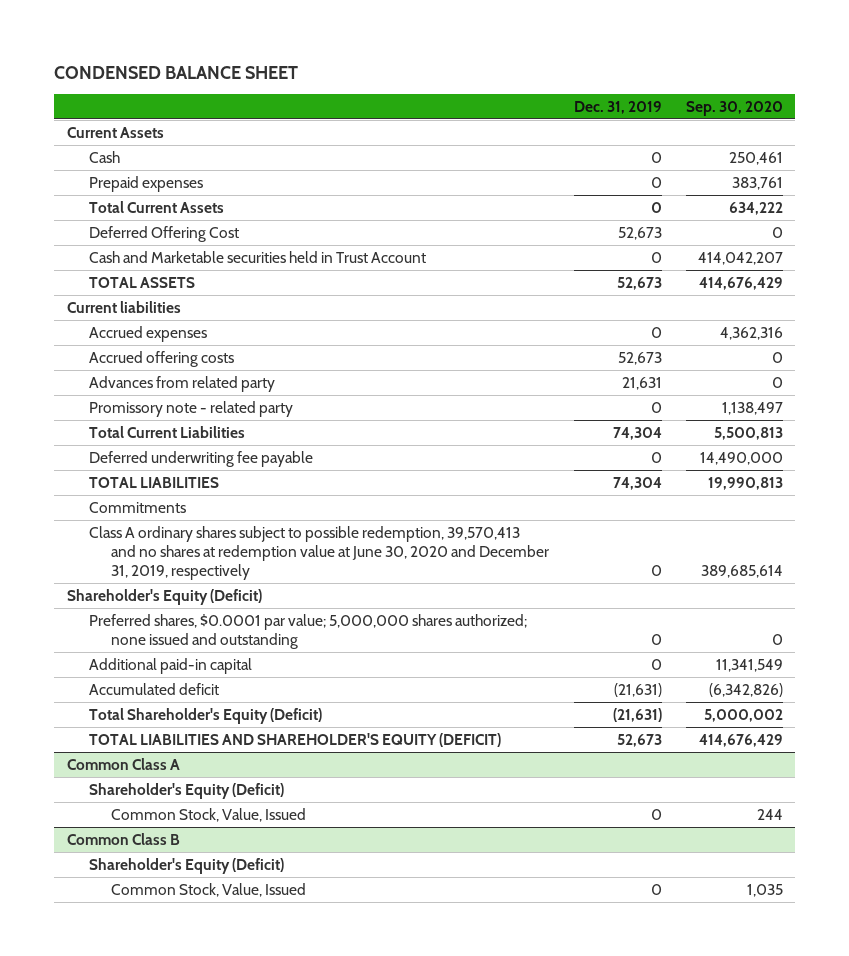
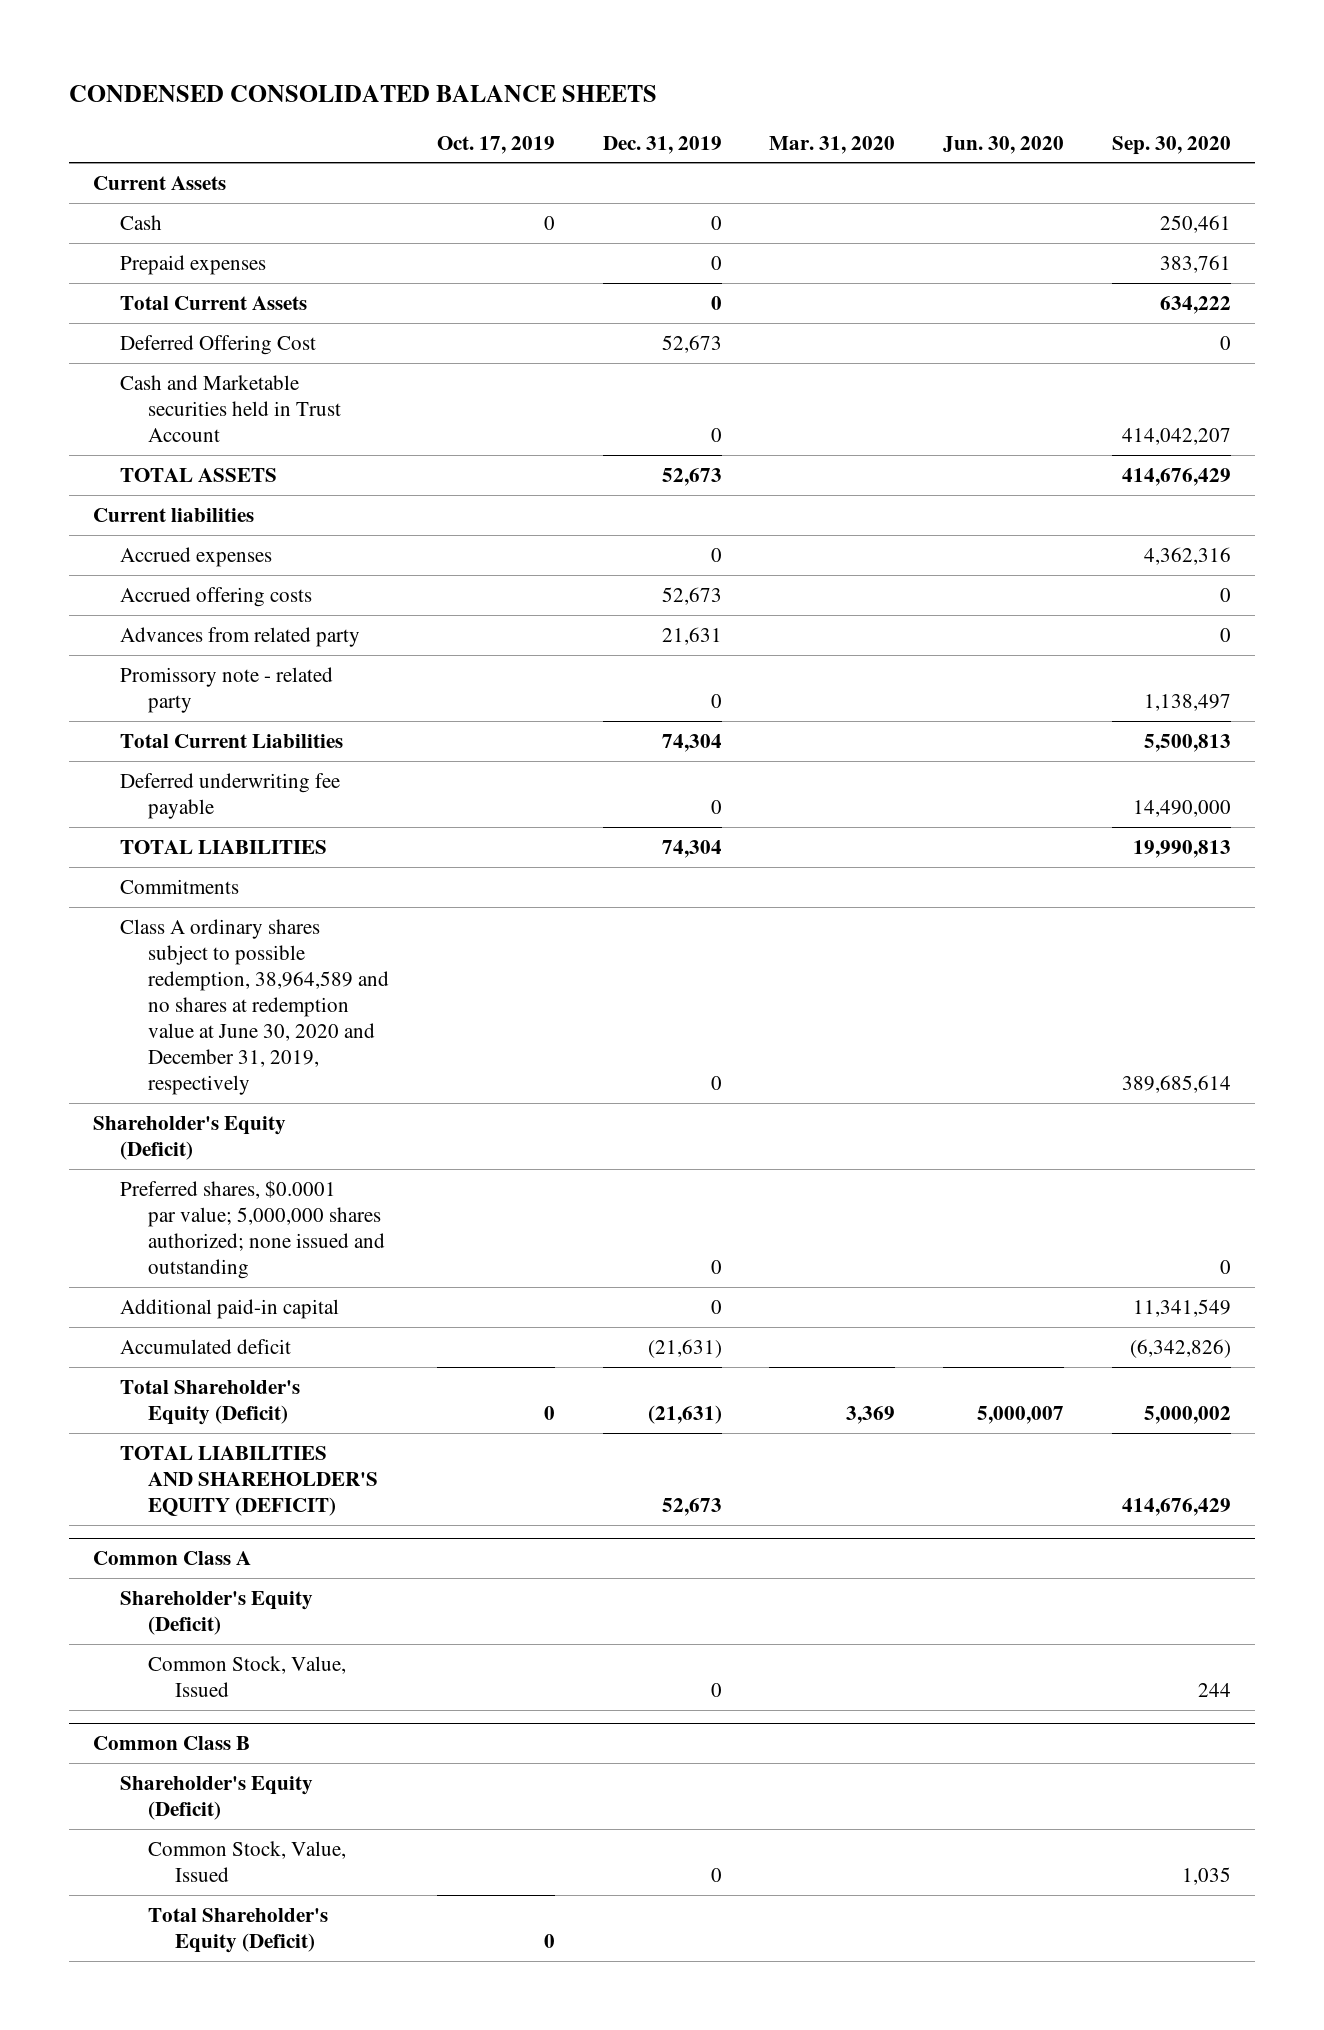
[54,65,299,79] CONDENSED BALANCE SHEET -> [68,84,657,102] CONDENSED CONSOLIDATED BALANCE SHEETS
none -> [436,135,555,154] Oct. 17, 2019
none -> [769,135,896,154] Mar. 31, 2020
none -> [943,135,1065,154] Jun. 30, 2020
[89,525,550,580] Class A ordinary shares subject to possible redemption, 39,570,413 and no shares at redemption value at June 30, 2020 and December 31, 2019, respectively -> [120,918,389,1095] Class A ordinary shares subject to possible redemption, 38,964,589 and no shares at redemption value at June 30, 2020 and December 31, 2019, respectively
none -> [147,1907,328,1953] Total Shareholder's Equity (Deficit)

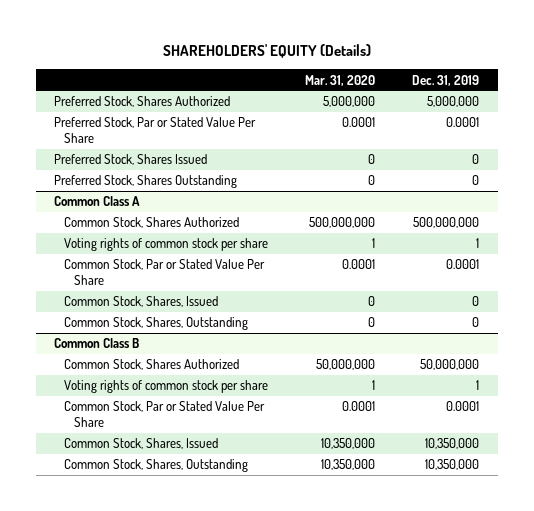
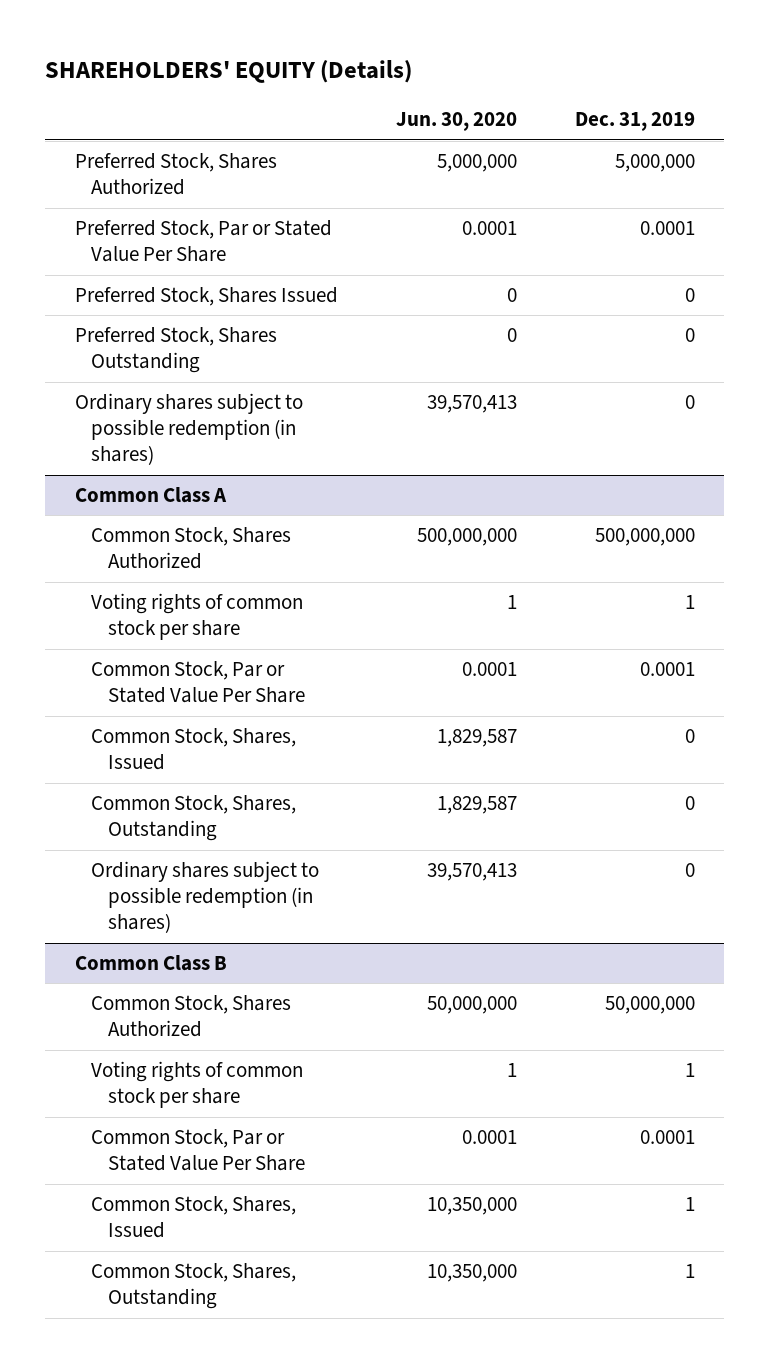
[305,74,376,86] Mar. 31, 2020 -> none
none -> [395,112,517,132] Jun. 30, 2020
none -> [74,393,303,466] Ordinary shares subject to possible redemption (in shares)
none -> [91,861,320,934] Ordinary shares subject to possible redemption (in shares)
[425,438,480,450] 10,350,000 -> [685,1197,696,1212] 1
[425,459,480,471] 10,350,000 -> [685,1264,696,1279] 1

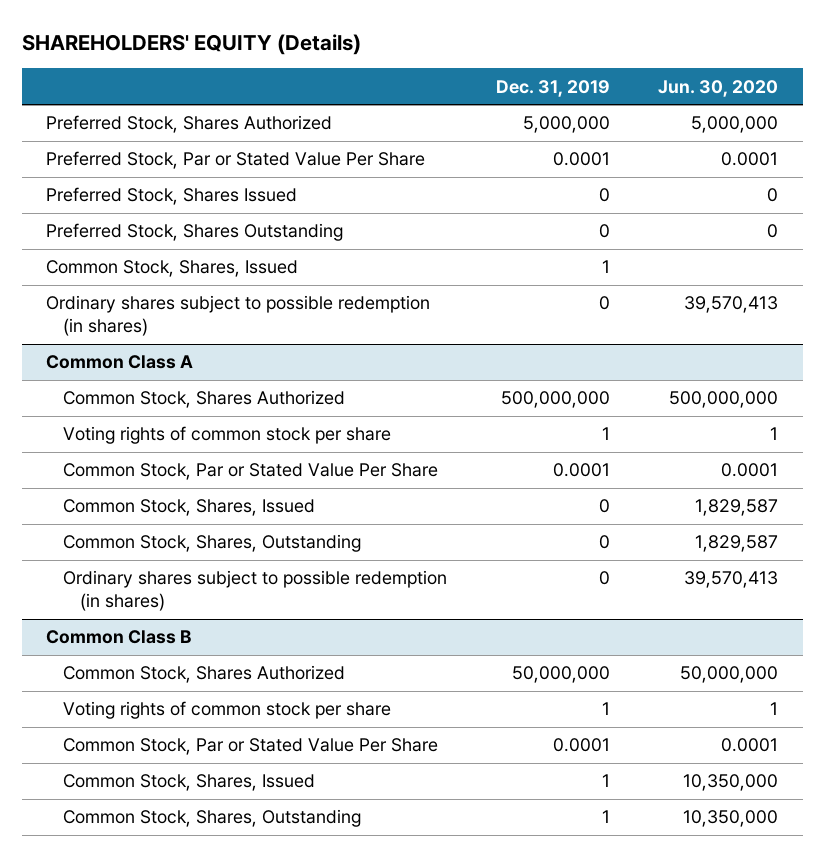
none -> [46,260,299,278] Common Stock, Shares, Issued

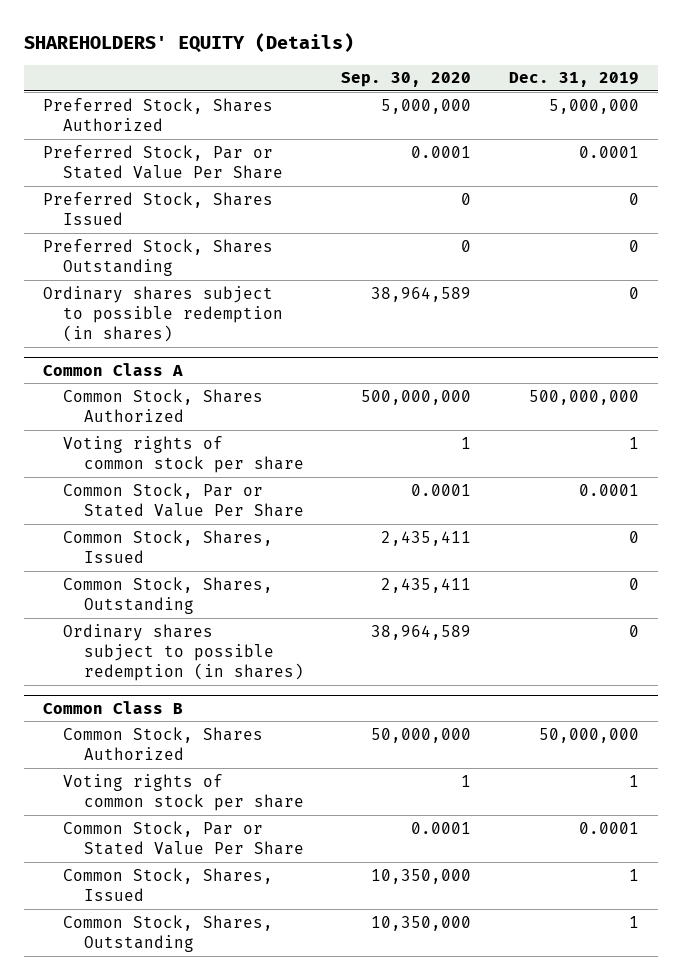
[658,79,779,97] Jun. 30, 2020 -> none
none -> [341,72,472,88] Sep. 30, 2020
[46,260,299,278] Common Stock, Shares, Issued -> none

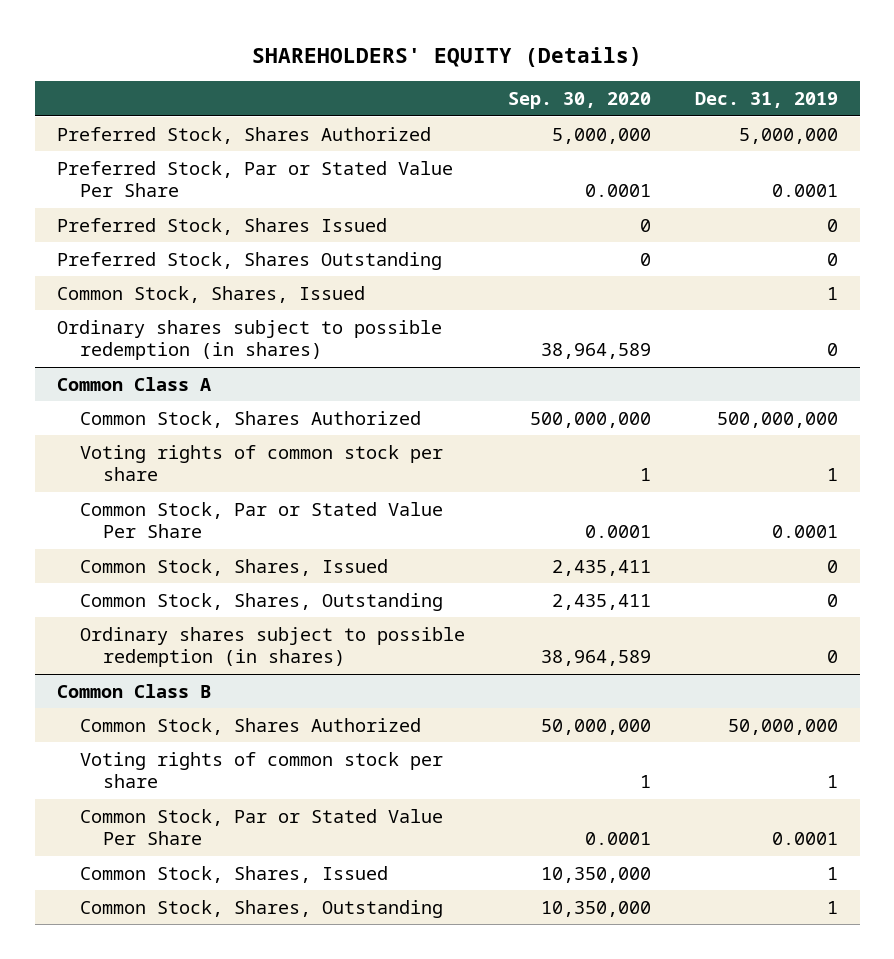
none -> [56,285,365,303] Common Stock, Shares, Issued

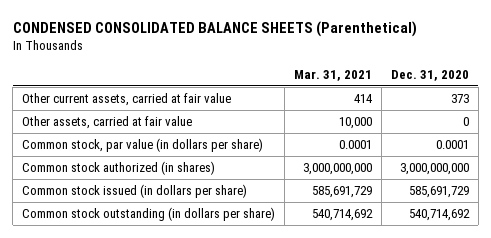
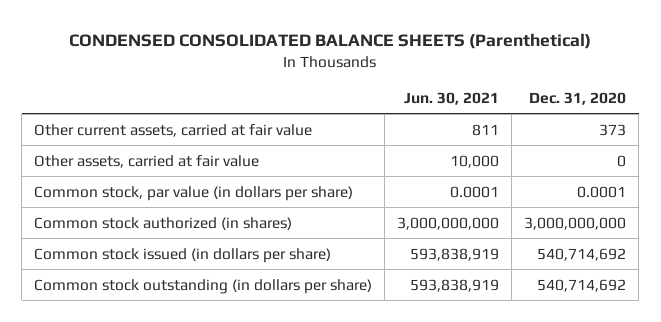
[294,69,373,81] Mar. 31, 2021 -> none
none -> [404,91,500,105] Jun. 30, 2021
[408,186,469,199] 585,691,729 -> [537,247,627,261] 540,714,692

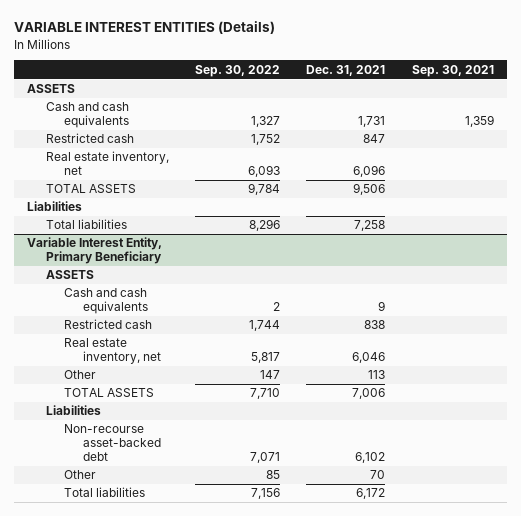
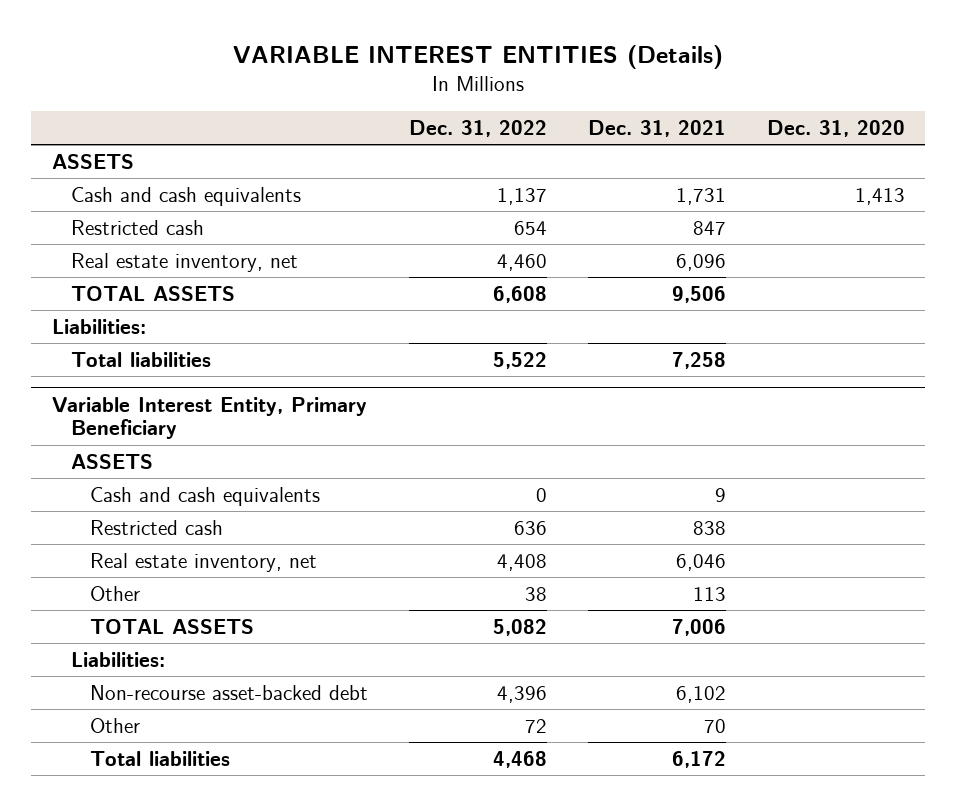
[195,64,281,77] Sep. 30, 2022 -> none
[411,64,494,77] Sep. 30, 2021 -> none
none -> [409,119,548,137] Dec. 31, 2022
none -> [766,119,905,137] Dec. 31, 2020
[27,201,83,212] Liabilities -> [51,318,146,334] Liabilities:
[45,405,101,416] Liabilities -> [71,651,166,667] Liabilities:

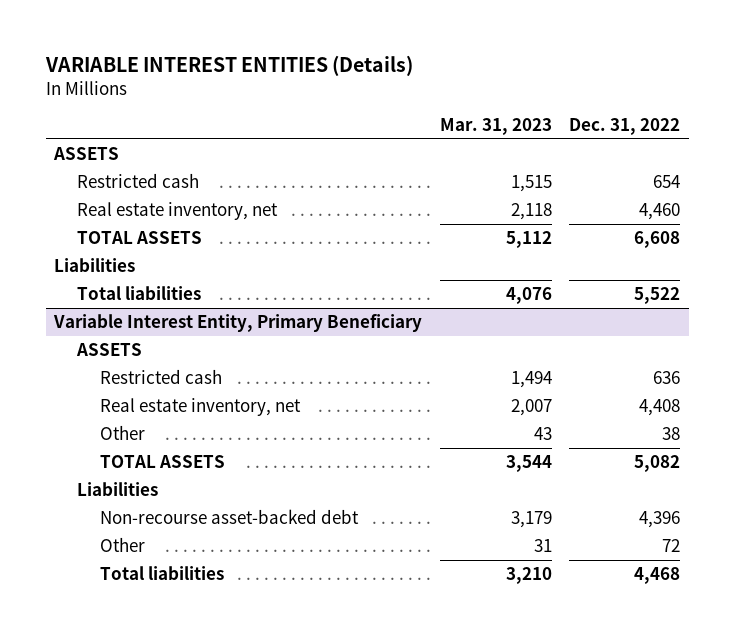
[587,119,726,137] Dec. 31, 2021 -> none
[766,119,905,137] Dec. 31, 2020 -> none
none -> [439,118,552,136] Mar. 31, 2023
[71,186,302,206] Cash and cash equivalents -> none
[51,318,146,334] Liabilities: -> [54,257,136,272] Liabilities
[90,486,321,506] Cash and cash equivalents -> none
[71,651,166,667] Liabilities: -> [76,481,158,496] Liabilities

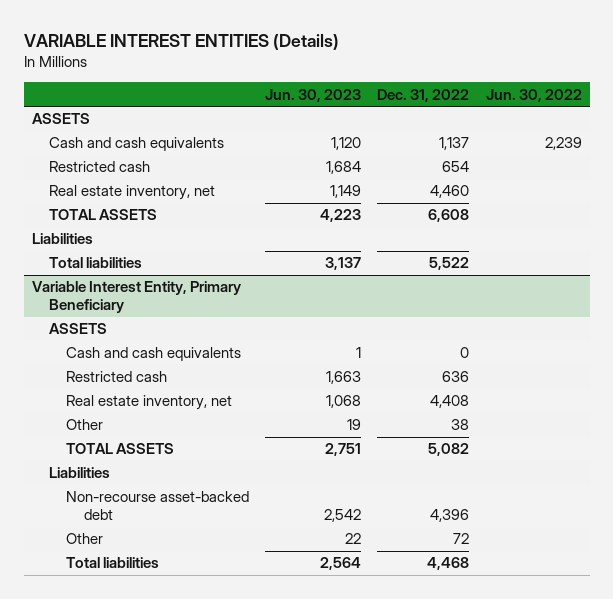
[439,118,552,136] Mar. 31, 2023 -> none
none -> [265,88,362,102] Jun. 30, 2023
none -> [485,88,582,102] Jun. 30, 2022
none -> [49,137,225,152] Cash and cash equivalents
none -> [66,347,242,362] Cash and cash equivalents

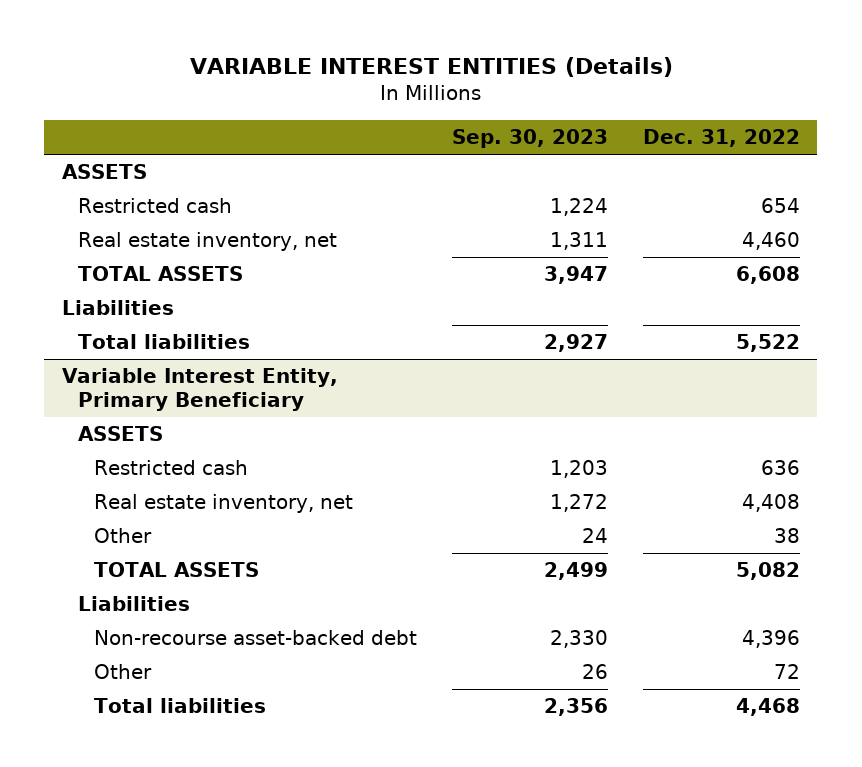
[265,88,362,102] Jun. 30, 2023 -> none
[485,88,582,102] Jun. 30, 2022 -> none
none -> [451,128,608,148] Sep. 30, 2023
[49,137,225,152] Cash and cash equivalents -> none
[66,347,242,362] Cash and cash equivalents -> none

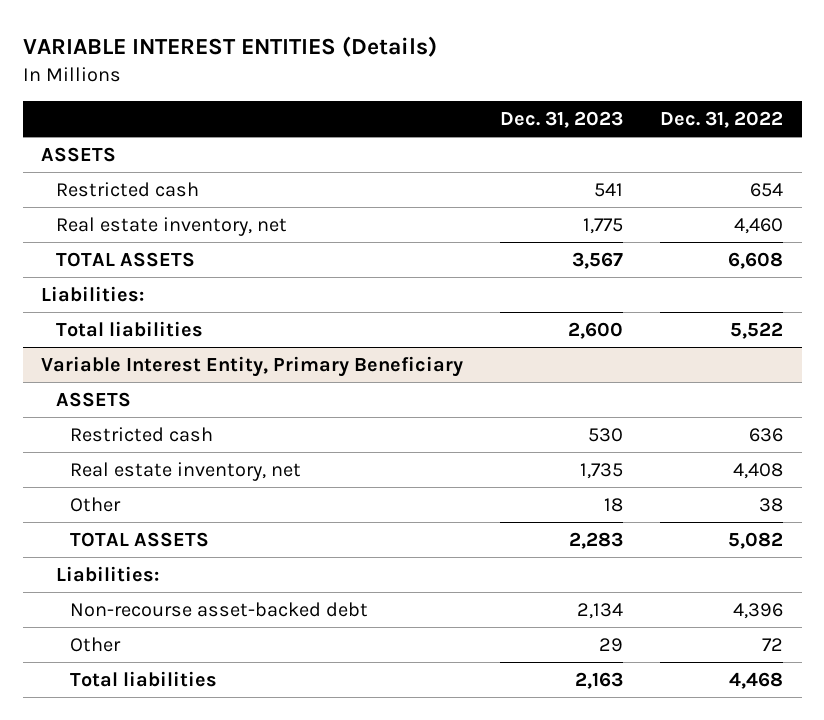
[451,128,608,148] Sep. 30, 2023 -> none
none -> [500,110,624,128] Dec. 31, 2023
[61,300,174,316] Liabilities -> [41,286,145,303] Liabilities:
[77,596,190,612] Liabilities -> [55,566,159,583] Liabilities:

